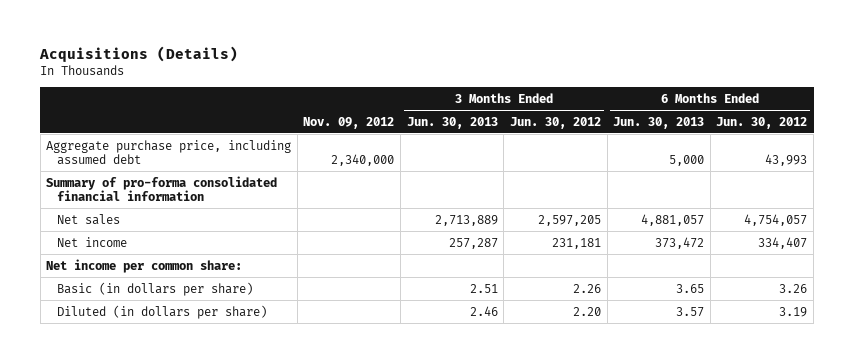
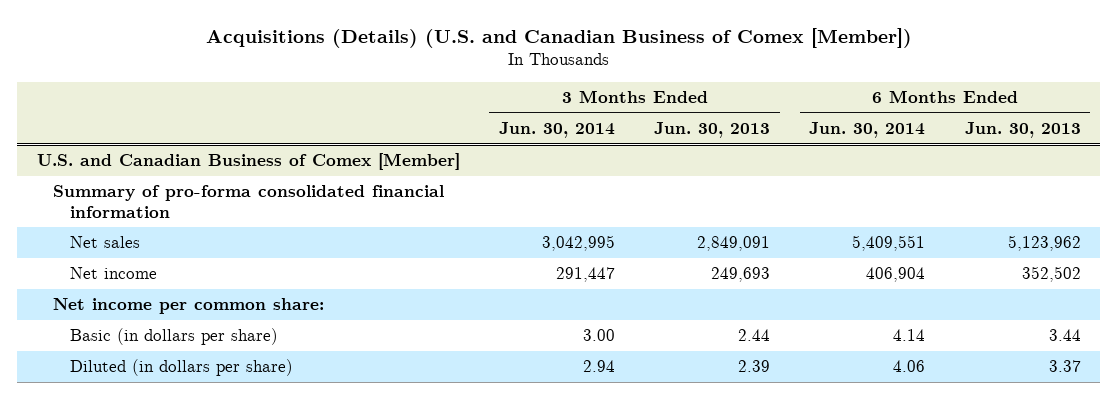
[39,45,239,62] Acquisitions (Details) -> [205,27,912,48] Acquisitions (Details) (U.S. and Canadian Business of Comex [Member])
[303,116,395,129] Nov. 09, 2012 -> none
[509,116,601,129] Jun. 30, 2012 -> none
[716,116,808,129] Jun. 30, 2012 -> none
none -> [498,121,615,138] Jun. 30, 2014
none -> [809,121,926,138] Jun. 30, 2014
[46,139,292,166] Aggregate purchase price, including assumed debt -> none
none -> [36,153,460,171] U.S. and Canadian Business of Comex [Member]
[434,214,498,226] 2,713,889 -> [697,236,771,252] 2,849,091
[641,213,705,226] 4,881,057 -> [1007,235,1081,252] 5,123,962
[448,237,498,249] 257,287 -> [711,267,771,283] 249,693
[655,236,705,249] 373,472 -> [1021,266,1081,283] 352,502
[469,283,498,293] 2.51 -> [738,329,771,342] 2.44
[676,283,705,293] 3.65 -> [1048,329,1081,342] 3.44
[469,305,498,316] 2.46 -> [738,360,771,373] 2.39
[676,306,705,317] 3.57 -> [1048,360,1081,373] 3.37

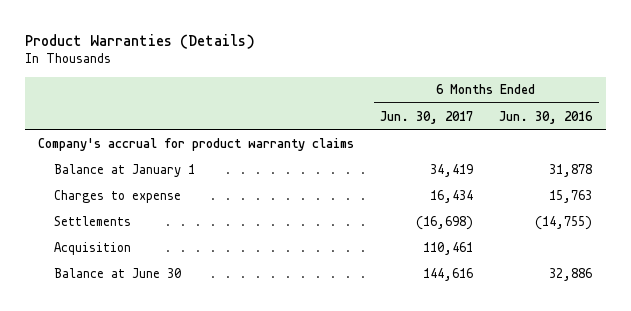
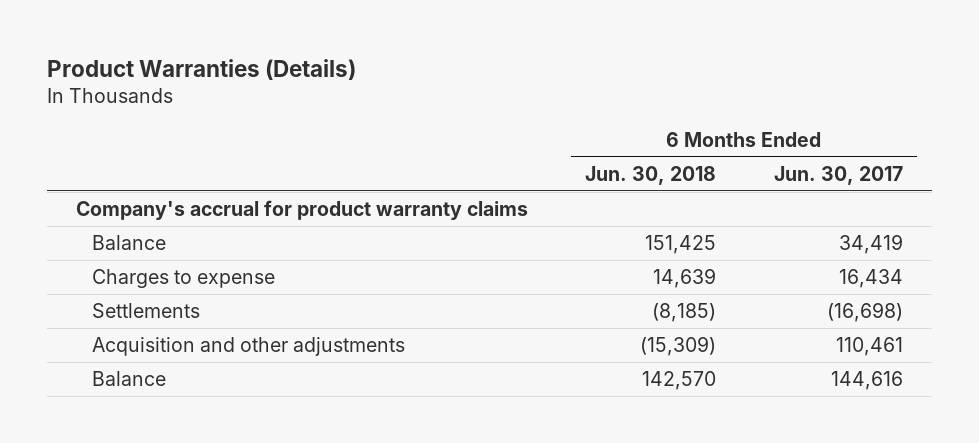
[499,110,594,124] Jun. 30, 2016 -> none
none -> [585,165,717,185] Jun. 30, 2018
[54,163,196,177] Balance at January 1 -> [92,235,167,251] Balance
[54,241,132,255] Acquisition -> [92,337,406,357] Acquisition and other adjustments
[54,267,182,278] Balance at June 30 -> [92,371,167,387] Balance

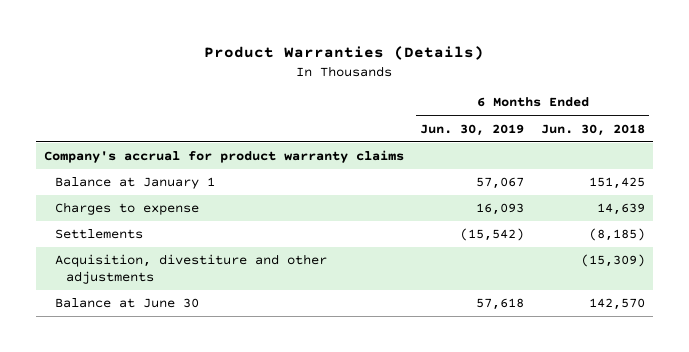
[773,165,903,185] Jun. 30, 2017 -> none
none -> [420,123,525,136] Jun. 30, 2019
[92,235,167,251] Balance -> [54,177,215,190] Balance at January 1
[92,337,406,357] Acquisition and other adjustments -> [54,254,327,285] Acquisition, divestiture and other adjustments
[92,371,167,387] Balance -> [54,298,199,309] Balance at June 30

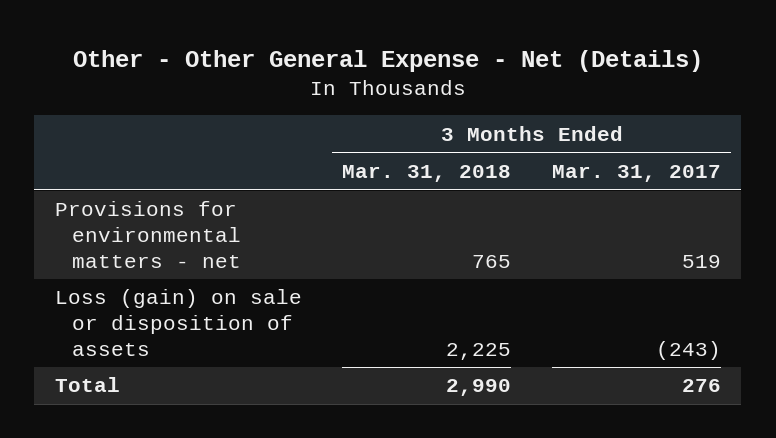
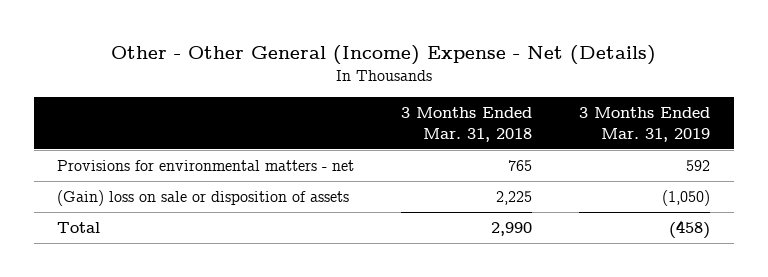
[72,49,703,72] Other - Other General Expense - Net (Details) -> [110,44,656,65] Other - Other General (Income) Expense - Net (Details)
[552,164,722,182] Mar. 31, 2017 -> none
none -> [579,106,711,142] 3 Months Ended Mar. 31, 2019
[54,289,302,356] Loss (gain) on sale or disposition of assets -> [57,190,350,207] (Gain) loss on sale or disposition of assets

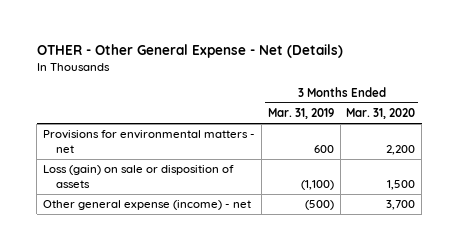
[110,44,656,65] Other - Other General (Income) Expense - Net (Details) -> [36,44,343,59] OTHER - Other General Expense - Net (Details)
[401,106,533,142] 3 Months Ended Mar. 31, 2018 -> none
none -> [346,108,416,120] Mar. 31, 2020
[57,222,101,234] Total -> none
[686,160,711,172] 592 -> [313,145,334,154] 600
[57,190,350,207] (Gain) loss on sale or disposition of assets -> [43,165,235,189] Loss (gain) on sale or disposition of assets
[662,190,711,207] (1,050) -> [300,180,334,191] (1,100)
none -> [43,200,252,211] Other general expense (income) - net

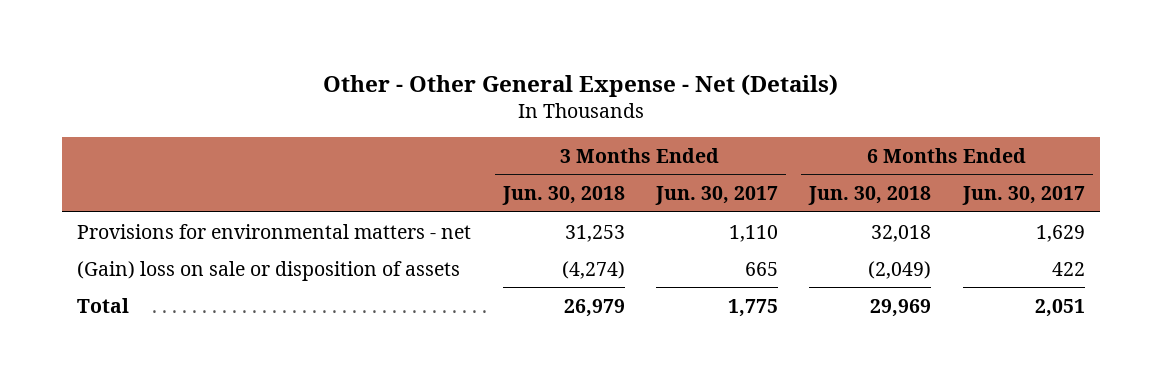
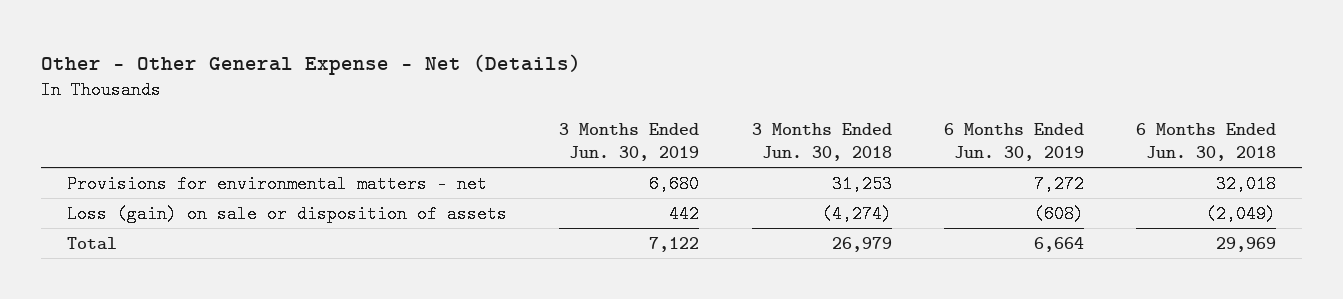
[654,186,778,206] Jun. 30, 2017 -> none
[961,186,1085,206] Jun. 30, 2017 -> none
none -> [559,122,700,161] 3 Months Ended Jun. 30, 2019
none -> [943,122,1084,161] 6 Months Ended Jun. 30, 2019
[77,260,461,281] (Gain) loss on sale or disposition of assets -> [67,204,508,223] Loss (gain) on sale or disposition of assets

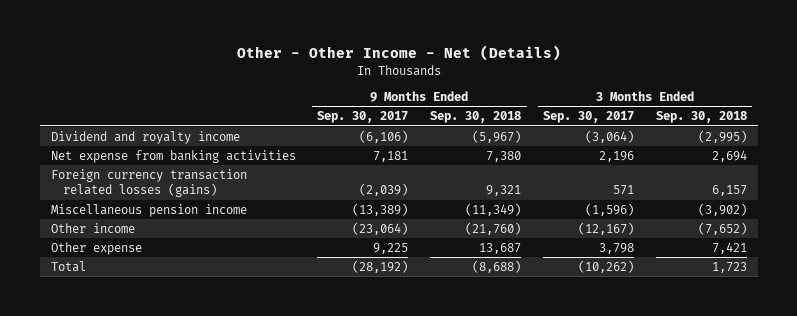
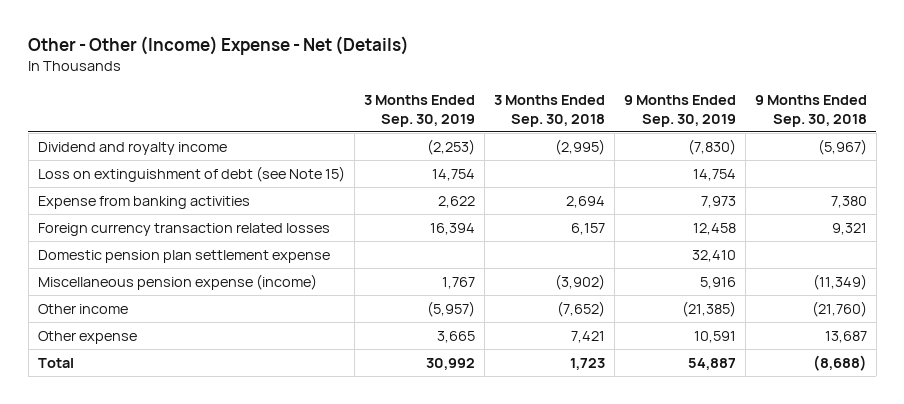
[236,45,561,62] Other - Other Income - Net (Details) -> [28,36,410,56] Other - Other (Income) Expense - Net (Details)
[317,111,409,124] Sep. 30, 2017 -> none
[542,111,634,124] Sep. 30, 2017 -> none
none -> [363,94,475,127] 3 Months Ended Sep. 30, 2019
none -> [623,94,736,127] 9 Months Ended Sep. 30, 2019
none -> [37,165,345,182] Loss on extinguishment of debt (see Note 15)
[50,149,296,163] Net expense from banking activities -> [37,195,250,209] Expense from banking activities
[50,168,247,198] Foreign currency transaction related losses (gains) -> [37,222,330,236] Foreign currency transaction related losses
none -> [37,249,330,263] Domestic pension plan settlement expense
[50,203,247,217] Miscellaneous pension income -> [37,273,317,290] Miscellaneous pension expense (income)

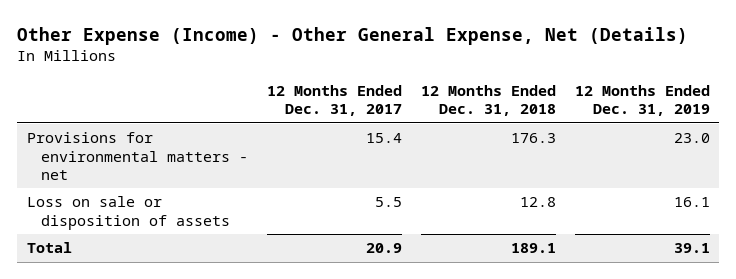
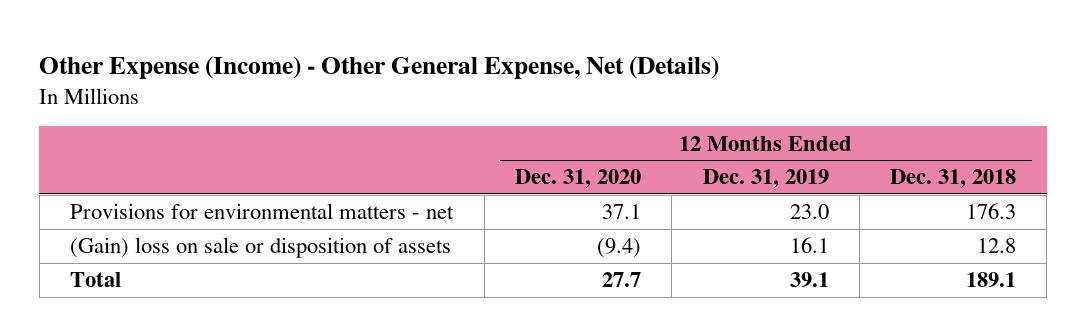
[266,84,402,117] 12 Months Ended Dec. 31, 2017 -> none
none -> [514,169,641,189] Dec. 31, 2020
[26,196,230,230] Loss on sale or disposition of assets -> [70,237,452,259] (Gain) loss on sale or disposition of assets

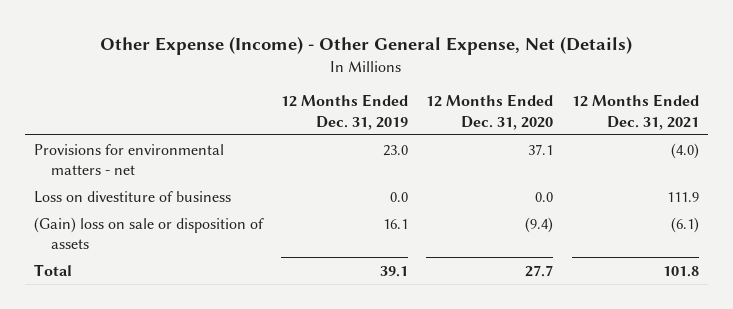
[890,169,1017,189] Dec. 31, 2018 -> none
none -> [571,94,699,130] 12 Months Ended Dec. 31, 2021
none -> [34,190,232,203] Loss on divestiture of business

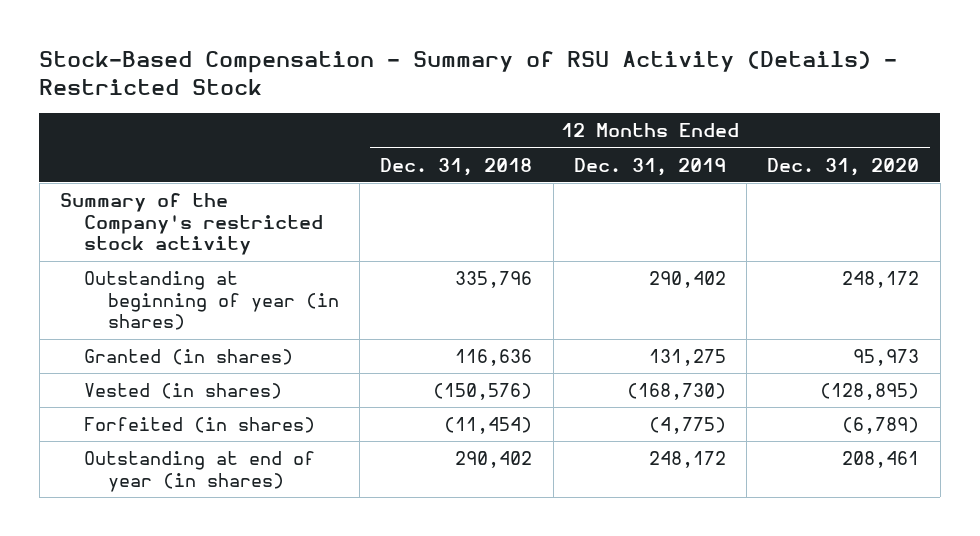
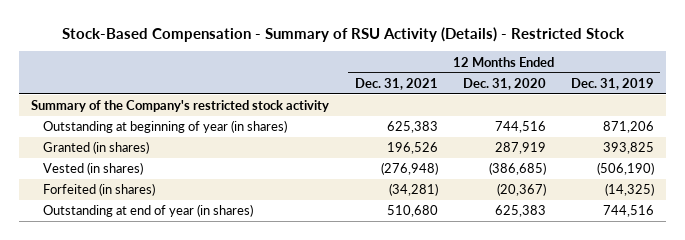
[380,157,533,176] Dec. 31, 2018 -> none
none -> [354,77,438,90] Dec. 31, 2021
[648,270,726,288] 290,402 -> [602,121,654,134] 871,206
[842,270,920,288] 248,172 -> [494,121,546,134] 744,516
[648,348,726,366] 131,275 -> [602,142,654,155] 393,825
[853,348,920,366] 95,973 -> [494,142,546,155] 287,919
[626,382,726,400] (168,730) -> [596,162,654,176] (506,190)
[820,382,920,400] (128,895) -> [488,162,546,176] (386,685)
[648,416,726,434] (4,775) -> [604,183,654,197] (14,325)
[842,416,920,434] (6,789) -> [496,183,546,197] (20,367)
[648,450,726,468] 248,172 -> [602,205,654,218] 744,516
[842,450,920,468] 208,461 -> [494,205,546,218] 625,383

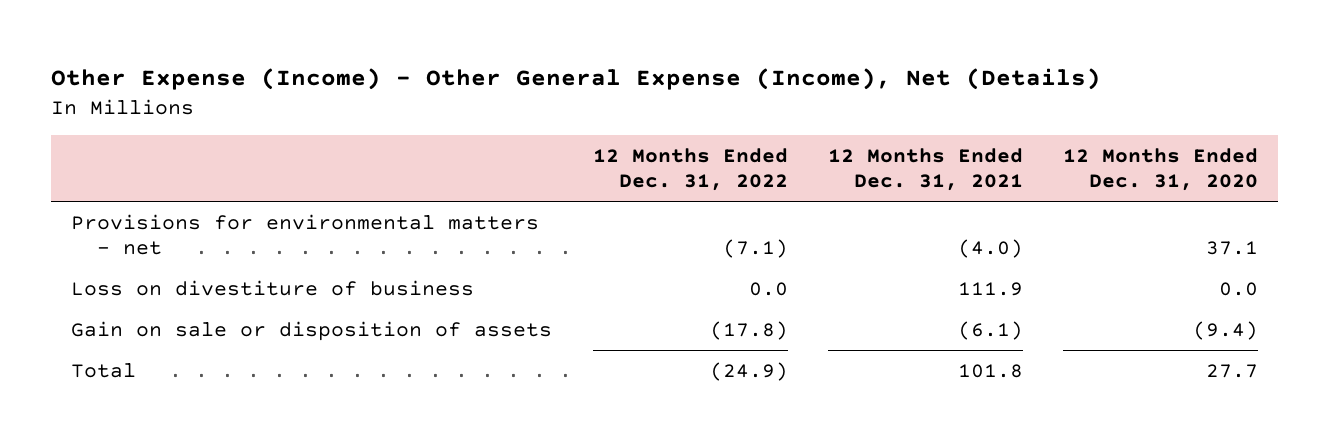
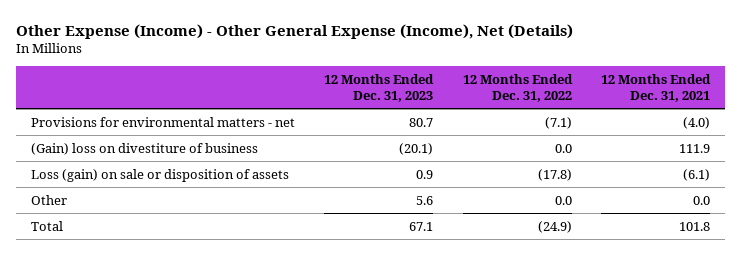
[1062,147,1258,191] 12 Months Ended Dec. 31, 2020 -> none
none -> [324,73,435,102] 12 Months Ended Dec. 31, 2023
[71,279,475,296] Loss on divestiture of business -> [30,142,258,155] (Gain) loss on divestiture of business
[71,320,553,341] Gain on sale or disposition of assets -> [30,168,289,182] Loss (gain) on sale or disposition of assets
none -> [30,194,67,205] Other

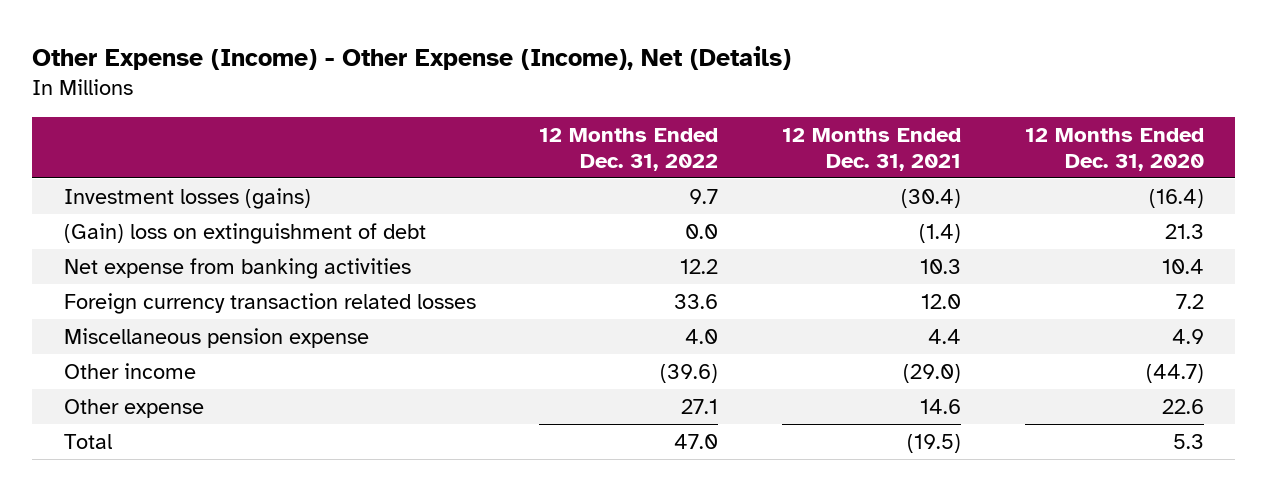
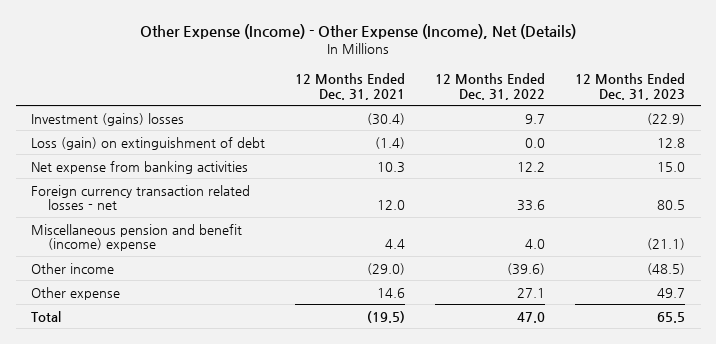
[1024,128,1204,171] 12 Months Ended Dec. 31, 2020 -> none
none -> [575,72,686,100] 12 Months Ended Dec. 31, 2023
[63,188,311,210] Investment losses (gains) -> [30,112,184,126] Investment (gains) losses
[63,223,426,245] (Gain) loss on extinguishment of debt -> [30,136,265,150] Loss (gain) on extinguishment of debt
[63,293,476,315] Foreign currency transaction related losses -> [30,184,250,211] Foreign currency transaction related losses - net
[63,328,369,349] Miscellaneous pension expense -> [30,223,242,252] Miscellaneous pension and benefit (income) expense

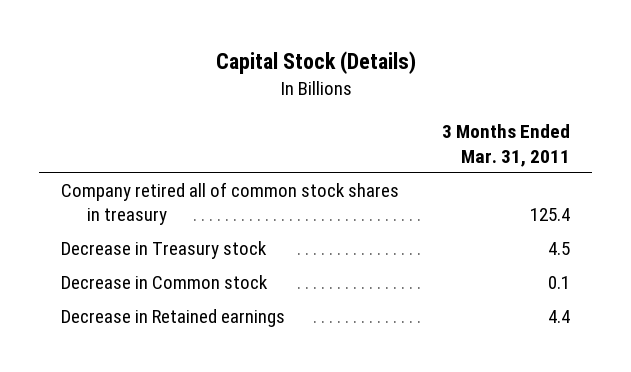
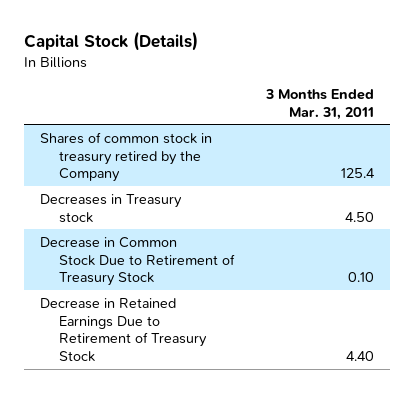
[60,181,399,226] Company retired all of common stock shares in treasury -> [40,131,213,183] Shares of common stock in treasury retired by the Company
[60,240,267,259] Decrease in Treasury stock -> [40,193,183,223] Decreases in Treasury stock
[548,241,571,255] 4.5 -> [344,211,374,222] 4.50
[60,274,268,289] Decrease in Common stock -> [40,236,236,287] Decrease in Common Stock Due to Retirement of Treasury Stock
[548,275,571,289] 0.1 -> [347,272,374,283] 0.10
[60,308,285,327] Decrease in Retained earnings -> [40,297,208,363] Decrease in Retained Earnings Due to Retirement of Treasury Stock
[548,309,571,323] 4.4 -> [345,351,374,362] 4.40

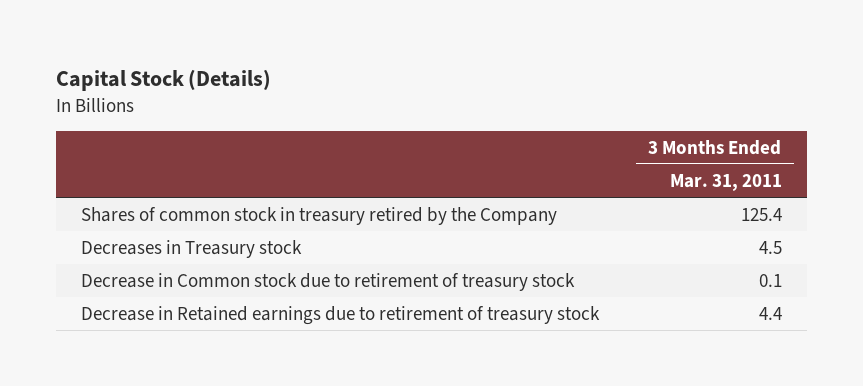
[344,211,374,222] 4.50 -> [758,240,782,254] 4.5
[40,236,236,287] Decrease in Common Stock Due to Retirement of Treasury Stock -> [81,272,576,291] Decrease in Common stock due to retirement of treasury stock
[347,272,374,283] 0.10 -> [758,273,782,287] 0.1
[40,297,208,363] Decrease in Retained Earnings Due to Retirement of Treasury Stock -> [81,305,601,325] Decrease in Retained earnings due to retirement of treasury stock
[345,351,374,362] 4.40 -> [758,306,782,320] 4.4

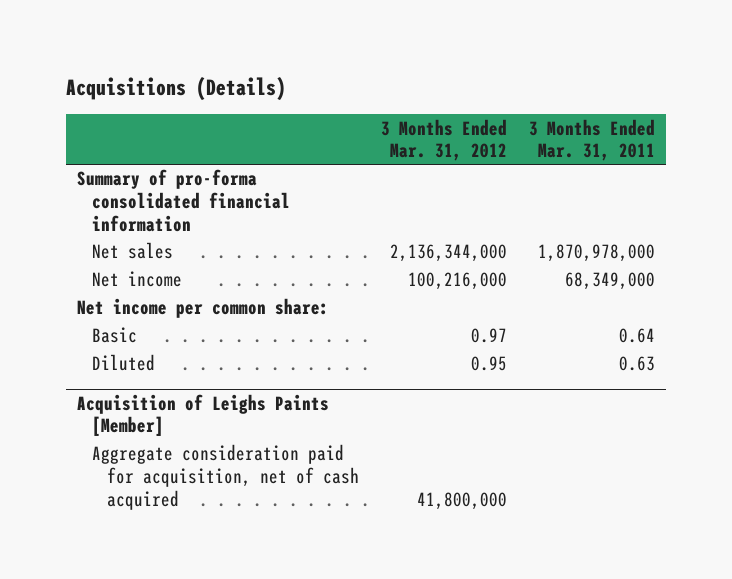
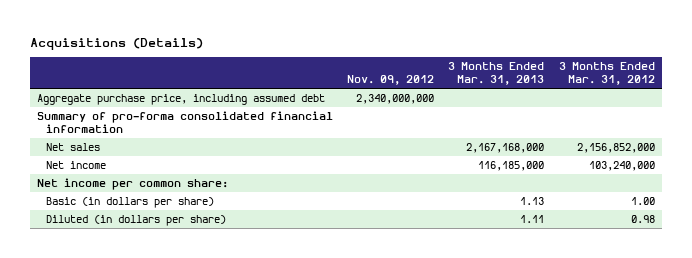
[528,118,655,162] 3 Months Ended Mar. 31, 2011 -> none
none -> [347,75,435,86] Nov. 09, 2012
none -> [448,62,545,86] 3 Months Ended Mar. 31, 2013
none -> [37,94,326,106] Aggregate purchase price, including assumed debt
[389,244,507,263] 2,136,344,000 -> [576,143,655,154] 2,156,852,000
[407,272,507,291] 100,216,000 -> [588,161,655,172] 103,240,000
[76,393,329,437] Acquisition of Leighs Paints [Member] -> none
[91,444,359,510] Aggregate consideration paid for acquisition, net of cash acquired -> none
[91,327,137,344] Basic -> [45,197,214,209] Basic (in dollars per share)
[470,328,507,344] 0.97 -> [630,197,655,206] 1.00
[91,354,155,372] Diluted -> [45,215,226,227] Diluted (in dollars per share)
[470,356,507,372] 0.95 -> [630,215,655,224] 0.98

